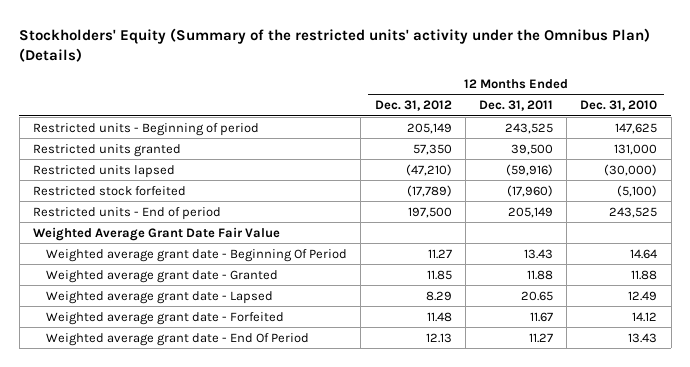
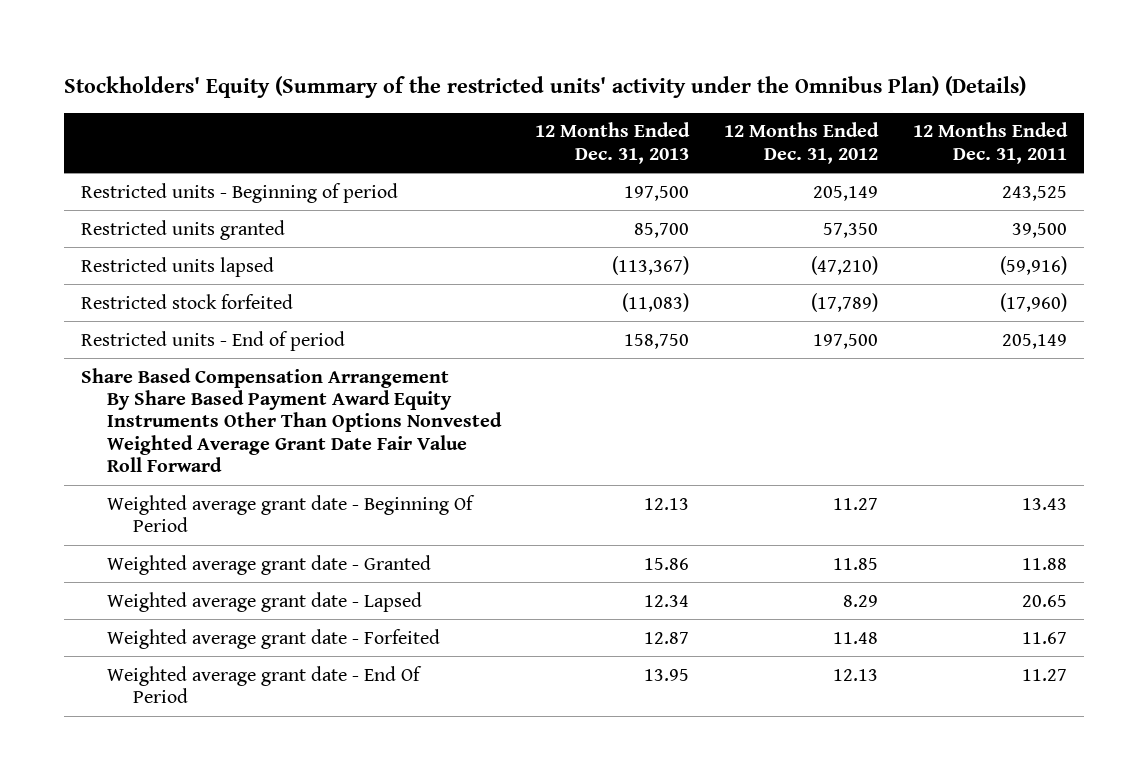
[580,100,658,112] Dec. 31, 2010 -> none
none -> [535,122,691,164] 12 Months Ended Dec. 31, 2013
[32,226,280,241] Weighted Average Grant Date Fair Value -> [80,367,502,473] Share Based Compensation Arrangement By Share Based Payment Award Equity Instruments Other Than Options Nonvested Weighted Average Grant Date Fair Value Roll Forward

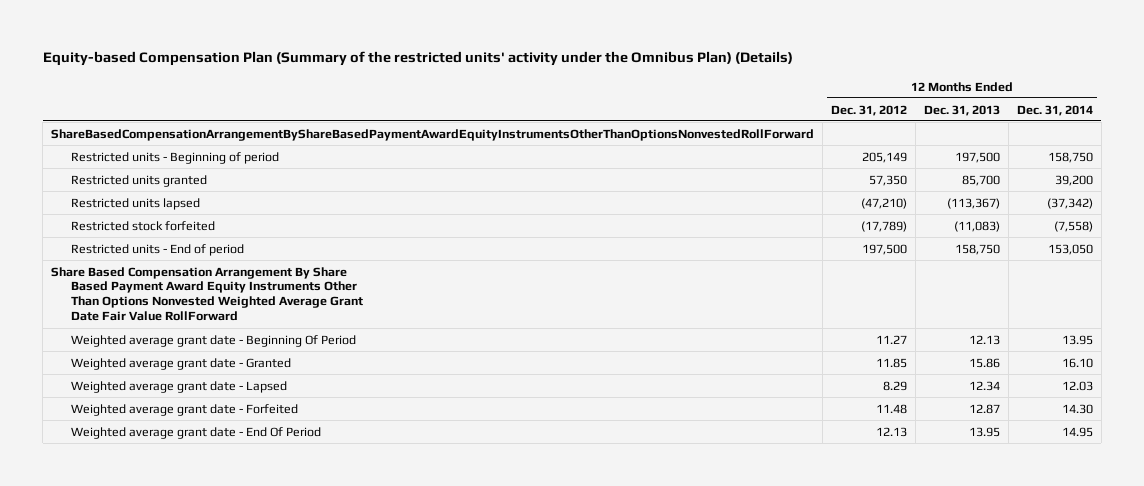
[63,76,1026,99] Stockholders' Equity (Summary of the restricted units' activity under the Omnibus Plan) (Details) -> [42,51,793,67] Equity-based Compensation Plan (Summary of the restricted units' activity under the Omnibus Plan) (Details)
[912,122,1068,164] 12 Months Ended Dec. 31, 2011 -> none
none -> [1016,104,1093,116] Dec. 31, 2014
none -> [51,128,815,141] ShareBasedCompensationArrangementByShareBasedPaymentAwardEquityInstrumentsOtherThanOptionsNonvestedRollForward
[80,367,502,473] Share Based Compensation Arrangement By Share Based Payment Award Equity Instruments Other Than Options Nonvested Weighted Average Grant Date Fair Value Roll Forward -> [51,266,363,322] Share Based Compensation Arrangement By Share Based Payment Award Equity Instruments Other Than Options Nonvested Weighted Average Grant Date Fair Value RollForward

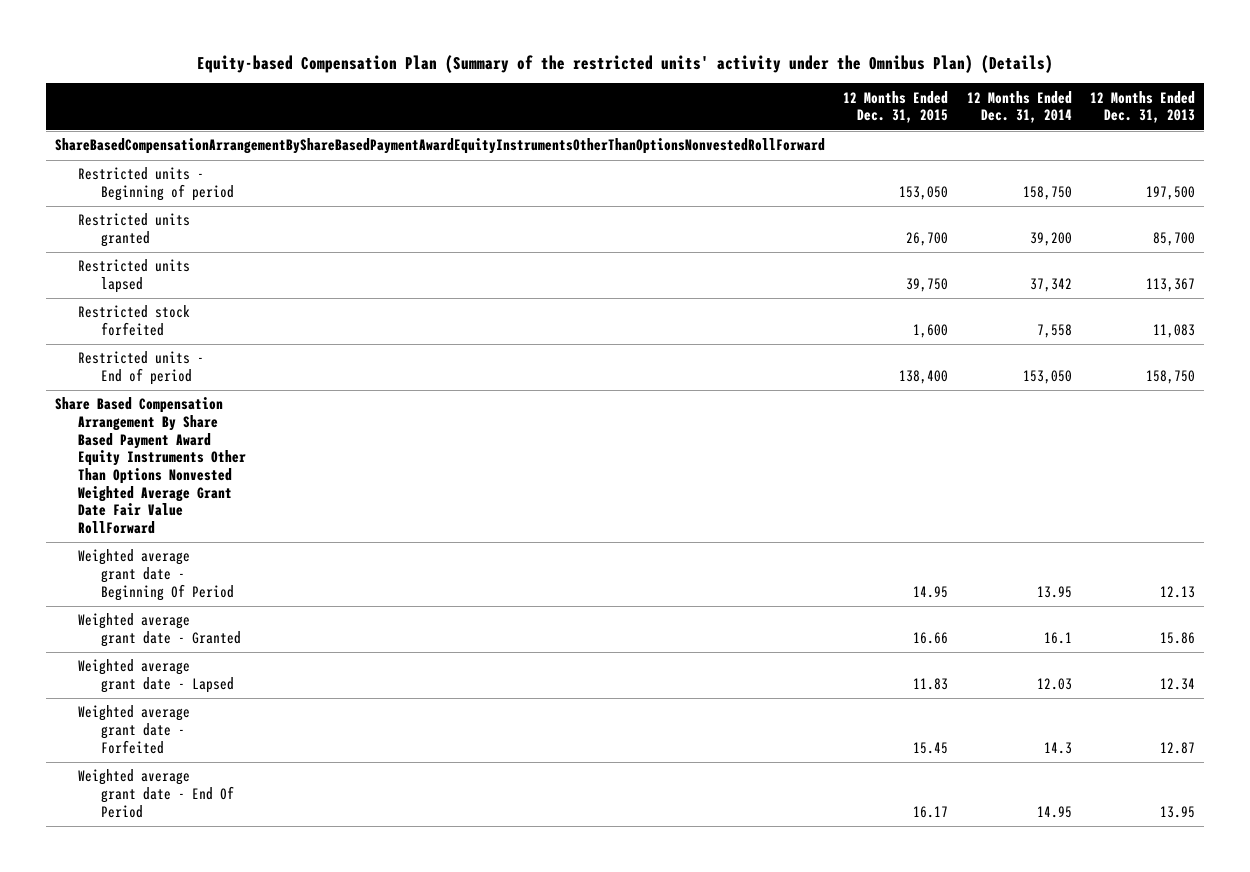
[831,104,908,116] Dec. 31, 2012 -> none
none -> [843,90,949,124] 12 Months Ended Dec. 31, 2015
[947,197,1001,209] (113,367) -> [1146,278,1196,293] 113,367
[1046,197,1093,209] (37,342) -> [1029,278,1072,293] 37,342
[954,220,1001,232] (11,083) -> [1153,324,1196,339] 11,083
[1053,220,1093,232] (7,558) -> [1036,324,1072,339] 7,558
[1061,357,1093,368] 16.10 -> [1043,632,1072,645] 16.1
[1061,403,1093,414] 14.30 -> [1043,741,1072,754] 14.3

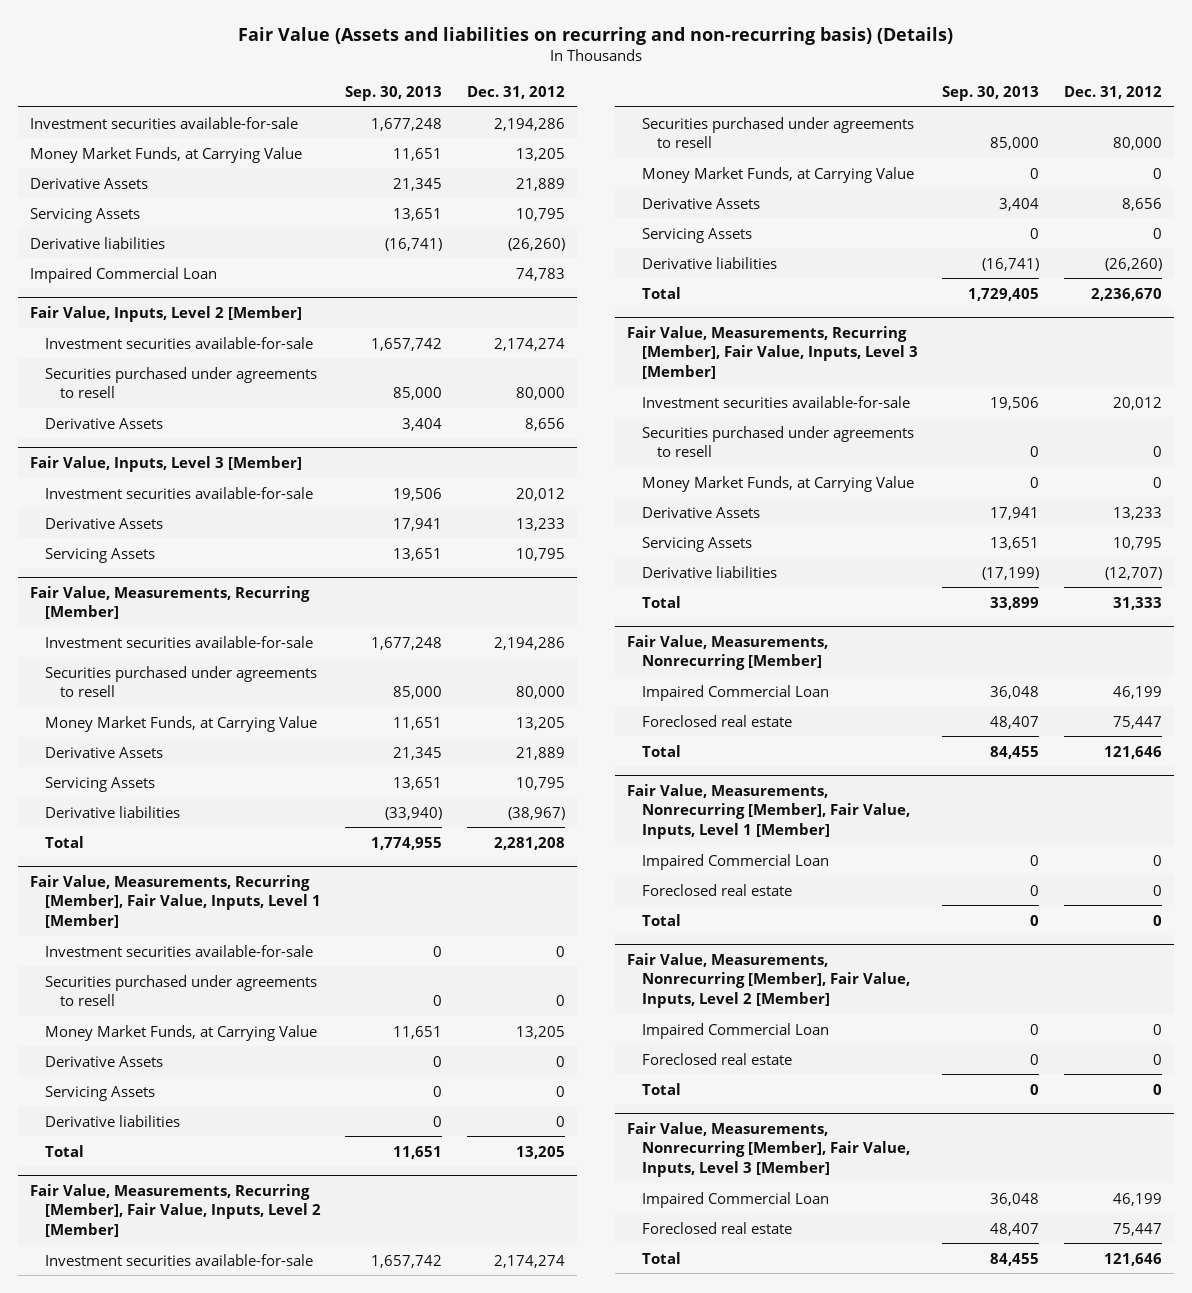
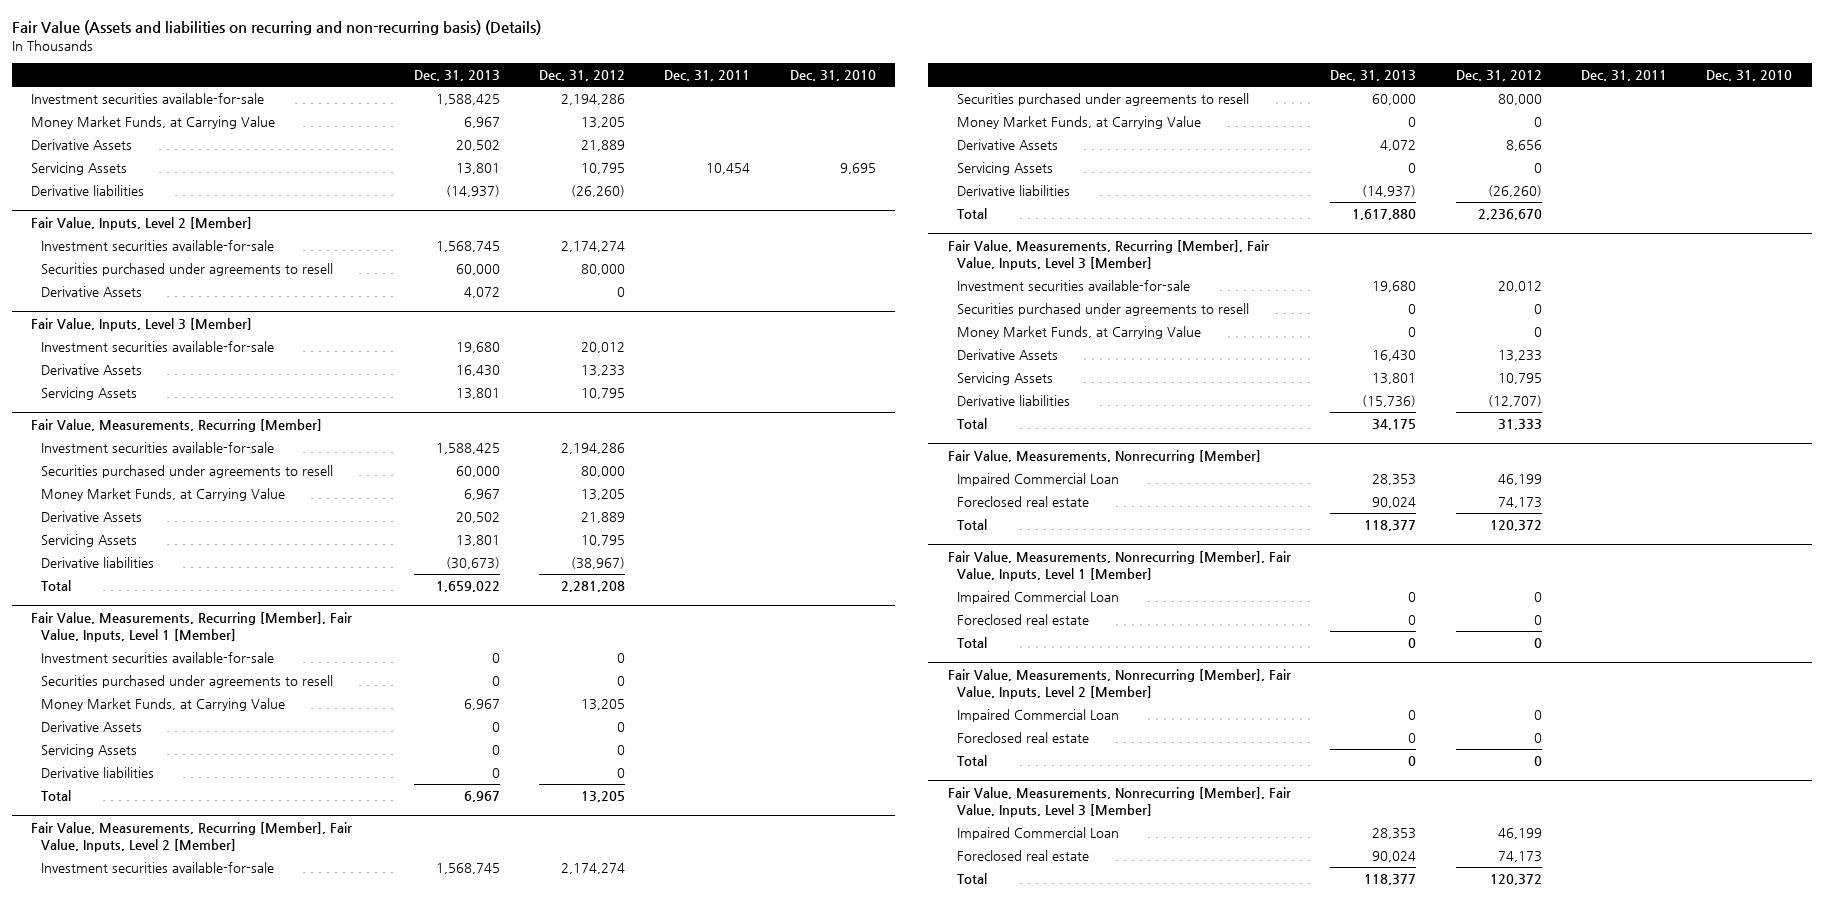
[345,85,443,101] Sep. 30, 2013 -> none
none -> [413,70,500,82] Dec. 31, 2013
none -> [664,70,751,82] Dec. 31, 2011
none -> [789,70,876,82] Dec. 31, 2010
[29,266,217,283] Impaired Commercial Loan -> none
[524,417,565,431] 8,656 -> [616,287,625,298] 0
[1112,715,1162,729] 75,447 -> [1497,497,1542,509] 74,173
[1103,745,1162,759] 121,646 -> [1489,520,1542,532] 120,372
[1112,1222,1162,1236] 75,447 -> [1497,851,1542,863] 74,173
[1103,1252,1162,1266] 121,646 -> [1489,874,1542,886] 120,372

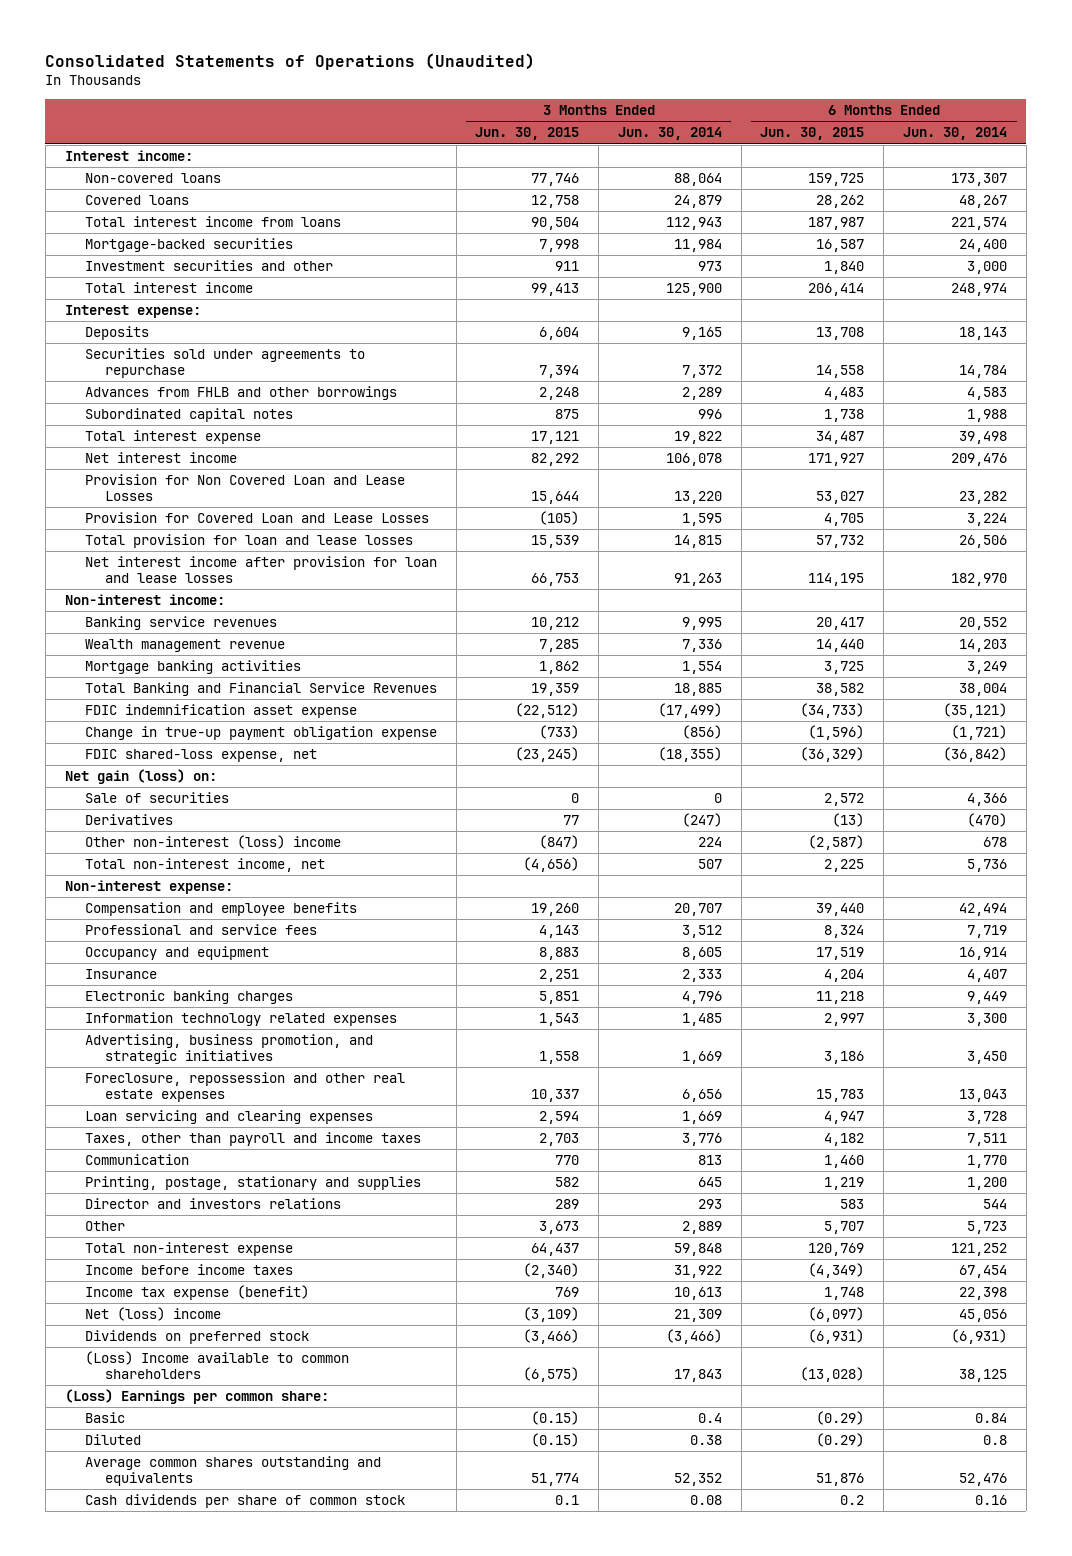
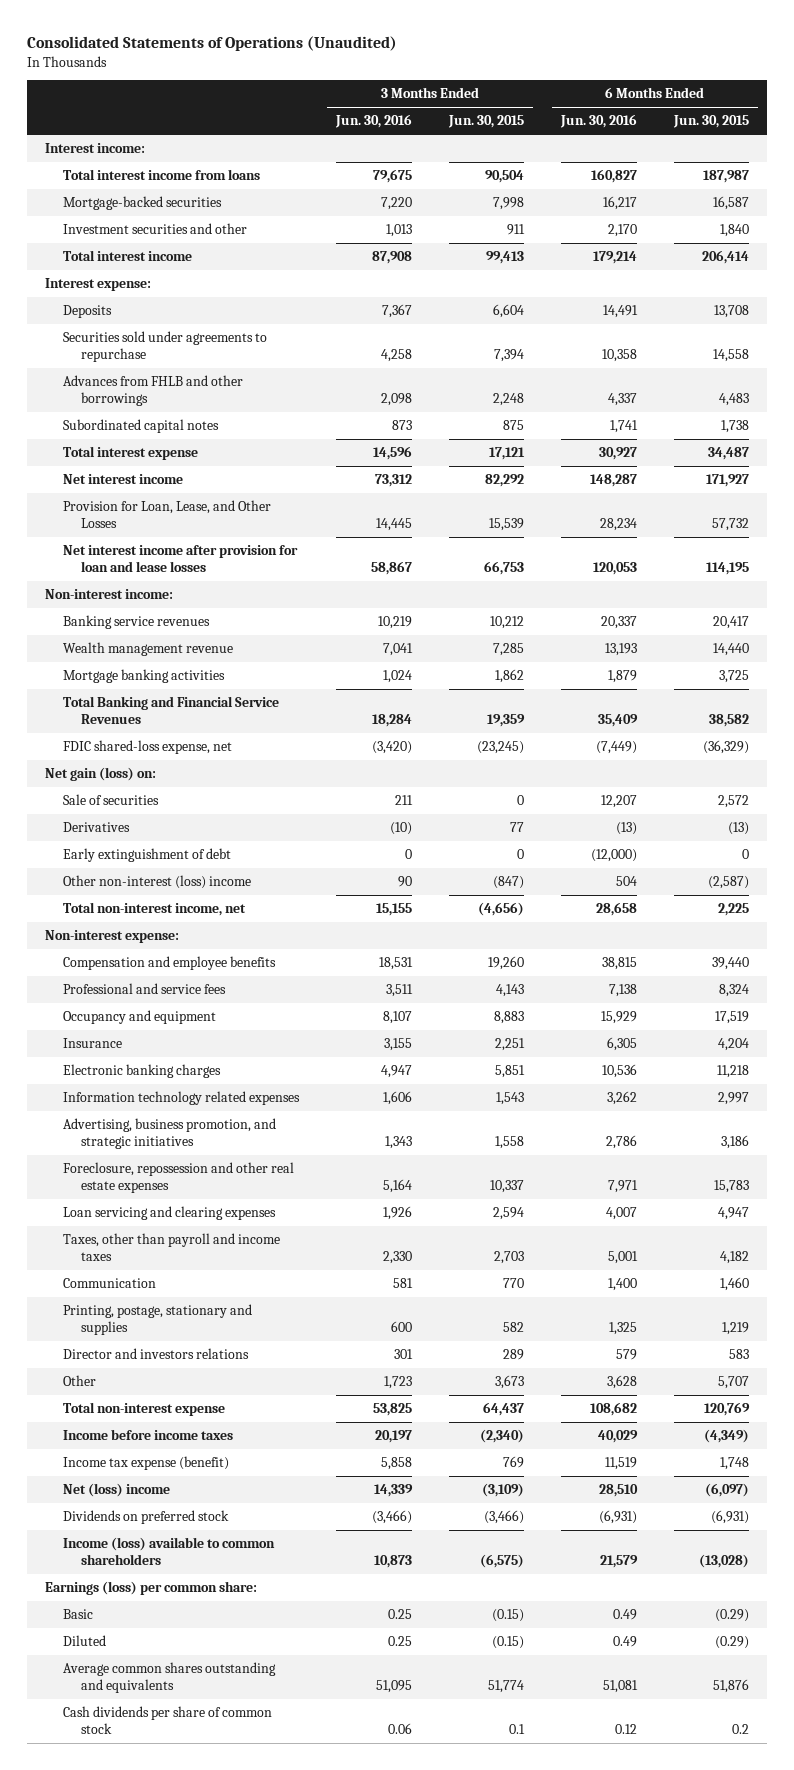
[617,127,722,141] Jun. 30, 2014 -> none
[902,127,1007,141] Jun. 30, 2014 -> none
none -> [335,114,413,129] Jun. 30, 2016
none -> [559,114,637,129] Jun. 30, 2016
[84,173,221,184] Non-covered loans -> none
[84,195,189,206] Covered loans -> none
[84,474,405,502] Provision for Non Covered Loan and Lease Losses -> none
[84,512,429,524] Provision for Covered Loan and Lease Losses -> none
[84,534,413,549] Total provision for loan and lease losses -> [63,500,272,529] Provision for Loan, Lease, and Other Losses
[84,704,357,719] FDIC indemnification asset expense -> none
[84,726,437,741] Change in true-up payment obligation expense -> none
none -> [63,848,232,863] Early extinguishment of debt
[84,1351,349,1380] (Loss) Income available to common shareholders -> [63,1537,276,1566] Income (loss) available to common shareholders
[64,1389,329,1405] (Loss) Earnings per common share: -> [45,1581,258,1596] Earnings (loss) per common share:

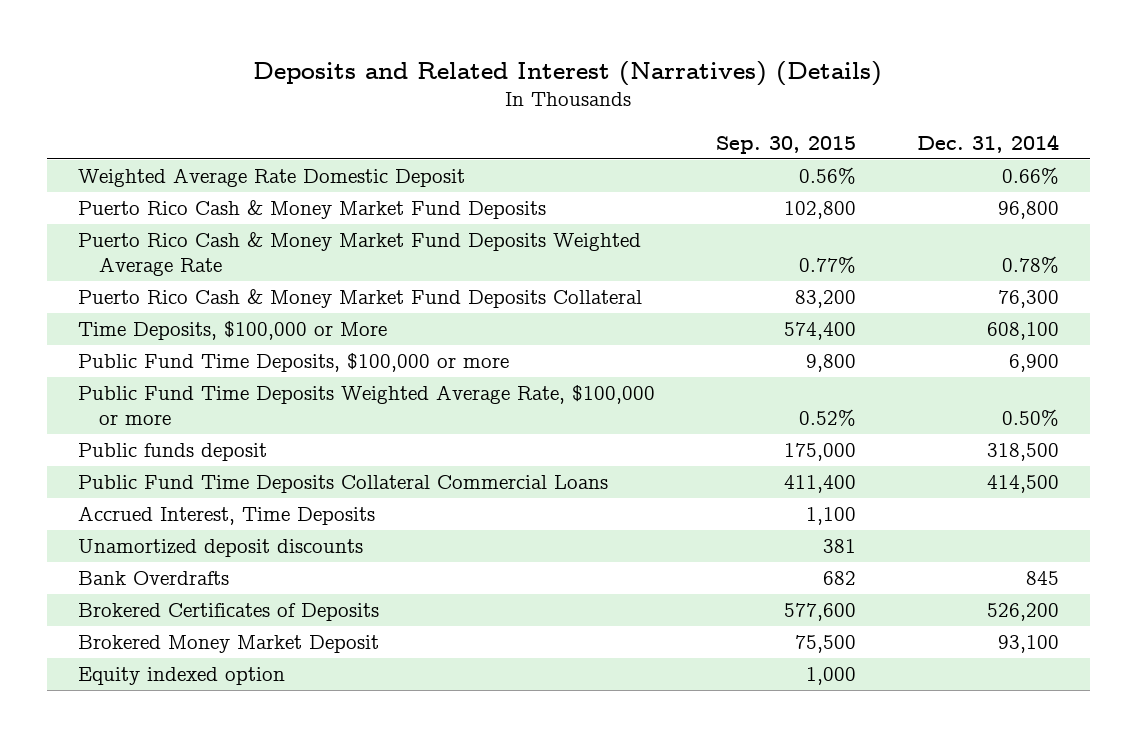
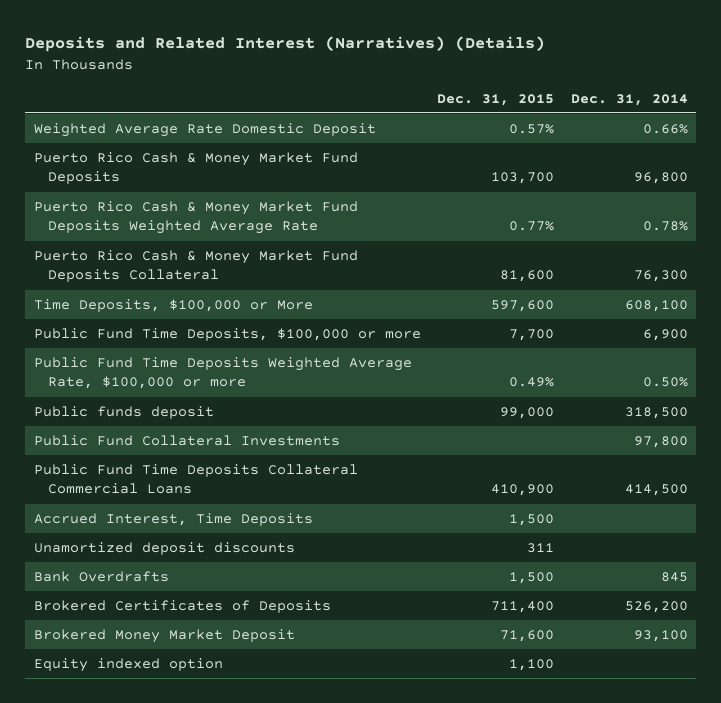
[715,135,856,154] Sep. 30, 2015 -> none
none -> [437,93,555,106] Dec. 31, 2015
none -> [33,435,340,447] Public Fund Collateral Investments

